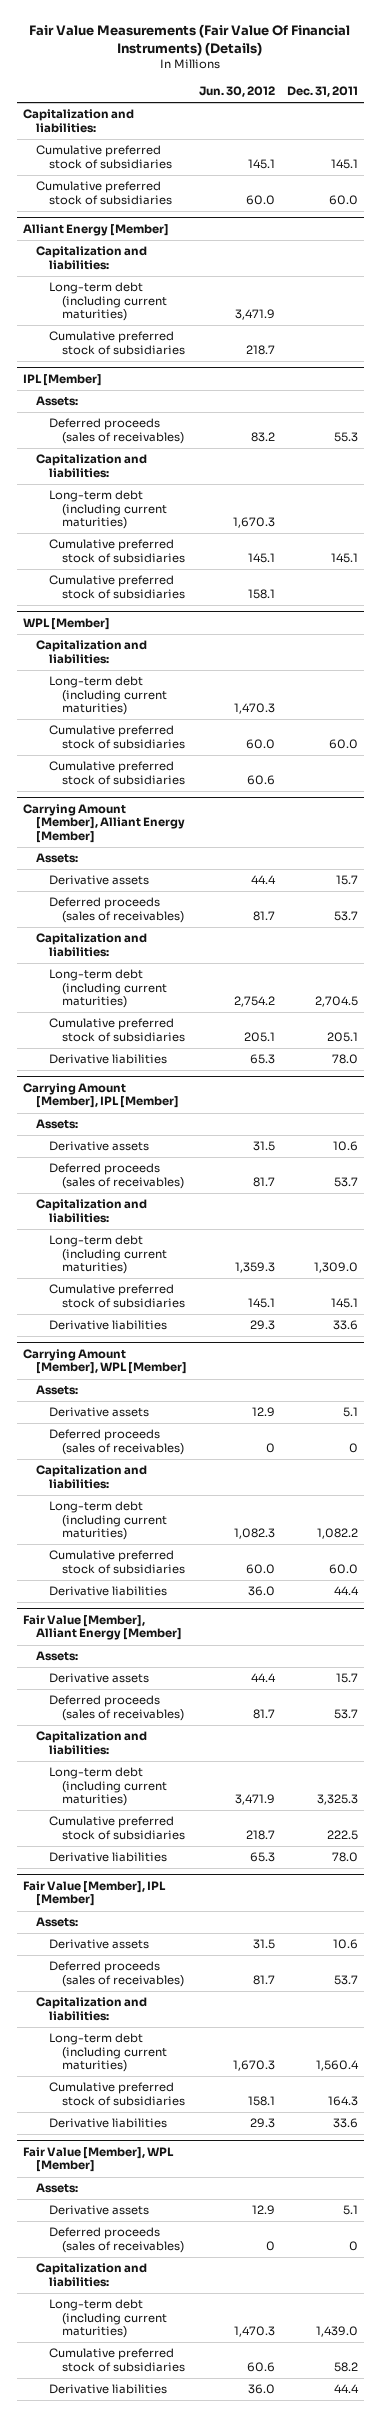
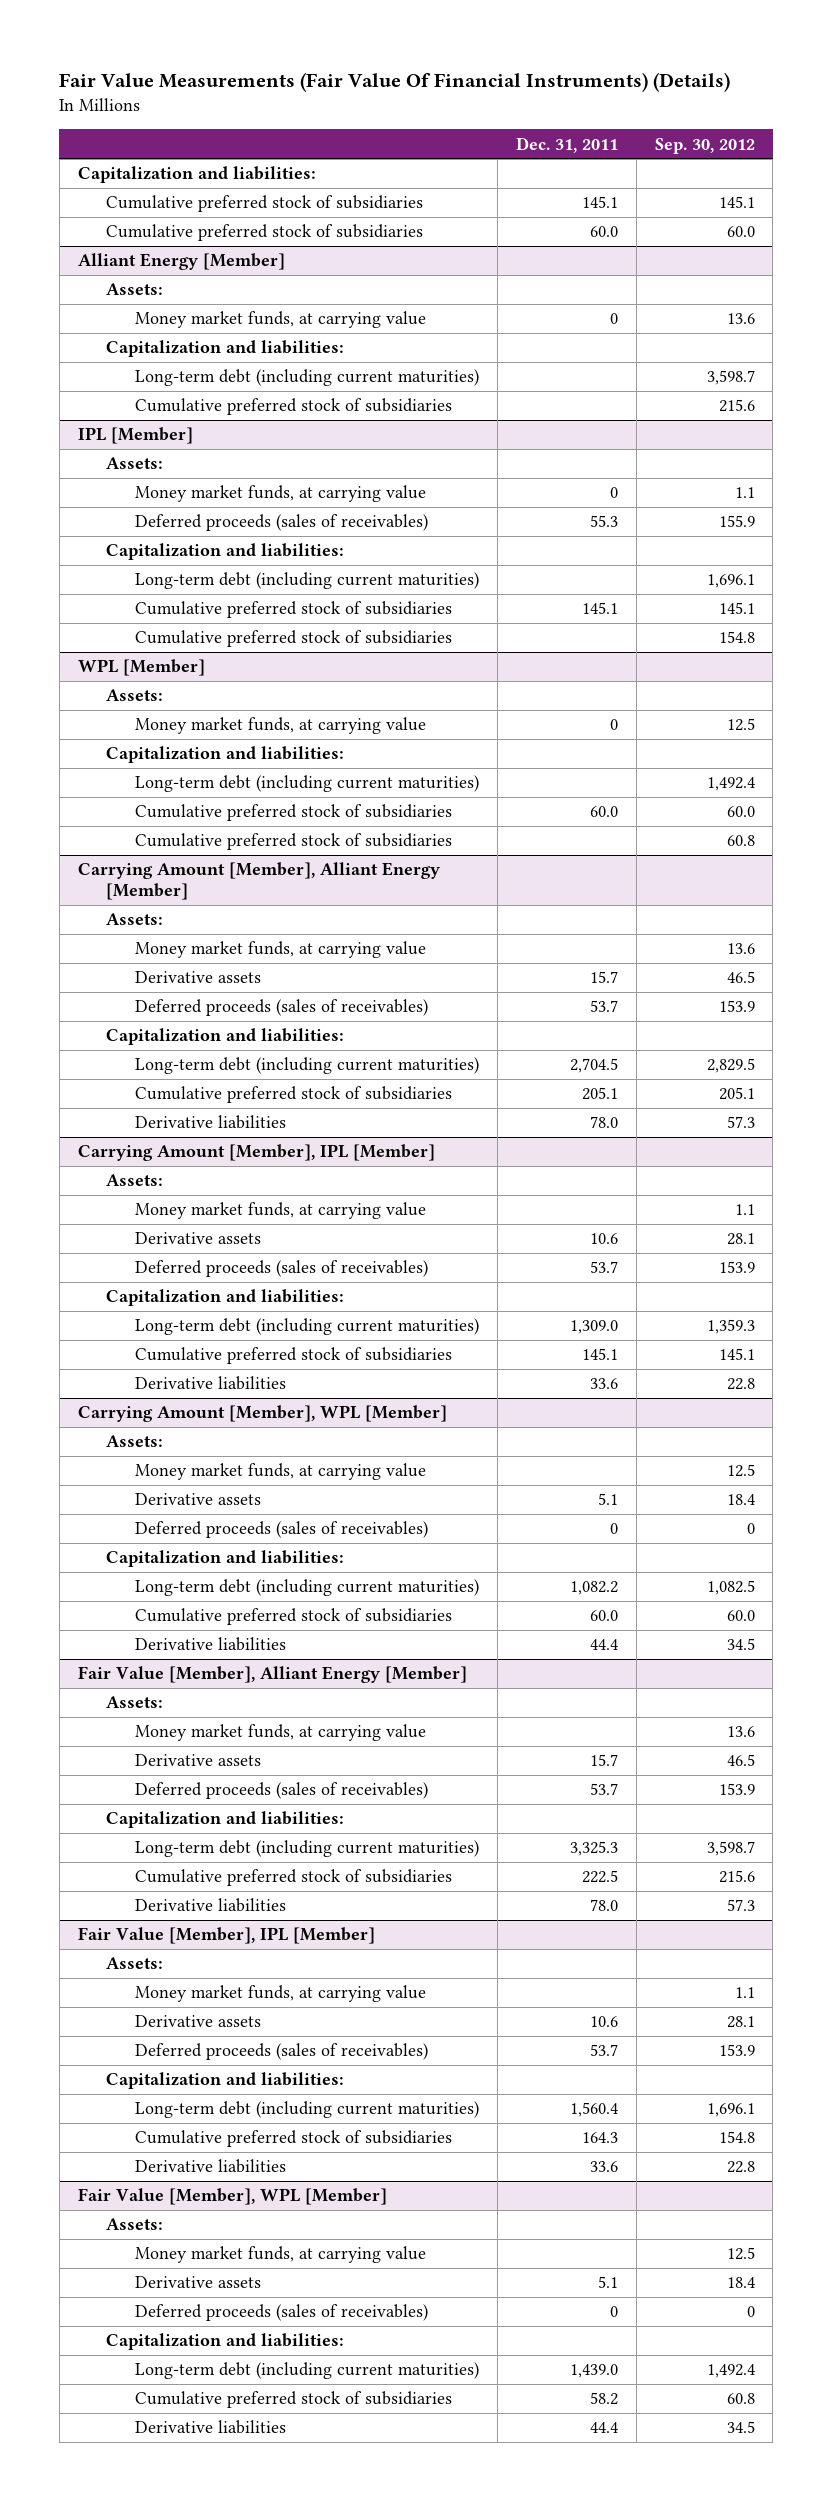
[198,86,275,98] Jun. 30, 2012 -> none
none -> [654,137,755,154] Sep. 30, 2012
none -> [106,283,164,296] Assets:
none -> [134,311,426,329] Money market funds, at carrying value
none -> [134,485,426,503] Money market funds, at carrying value
none -> [106,689,164,702] Assets:
none -> [134,717,426,735] Money market funds, at carrying value
none -> [134,941,426,959] Money market funds, at carrying value
none -> [134,1202,426,1220] Money market funds, at carrying value
none -> [134,1463,426,1481] Money market funds, at carrying value
none -> [134,1724,426,1742] Money market funds, at carrying value
none -> [134,1985,426,2003] Money market funds, at carrying value
none -> [134,2246,426,2264] Money market funds, at carrying value

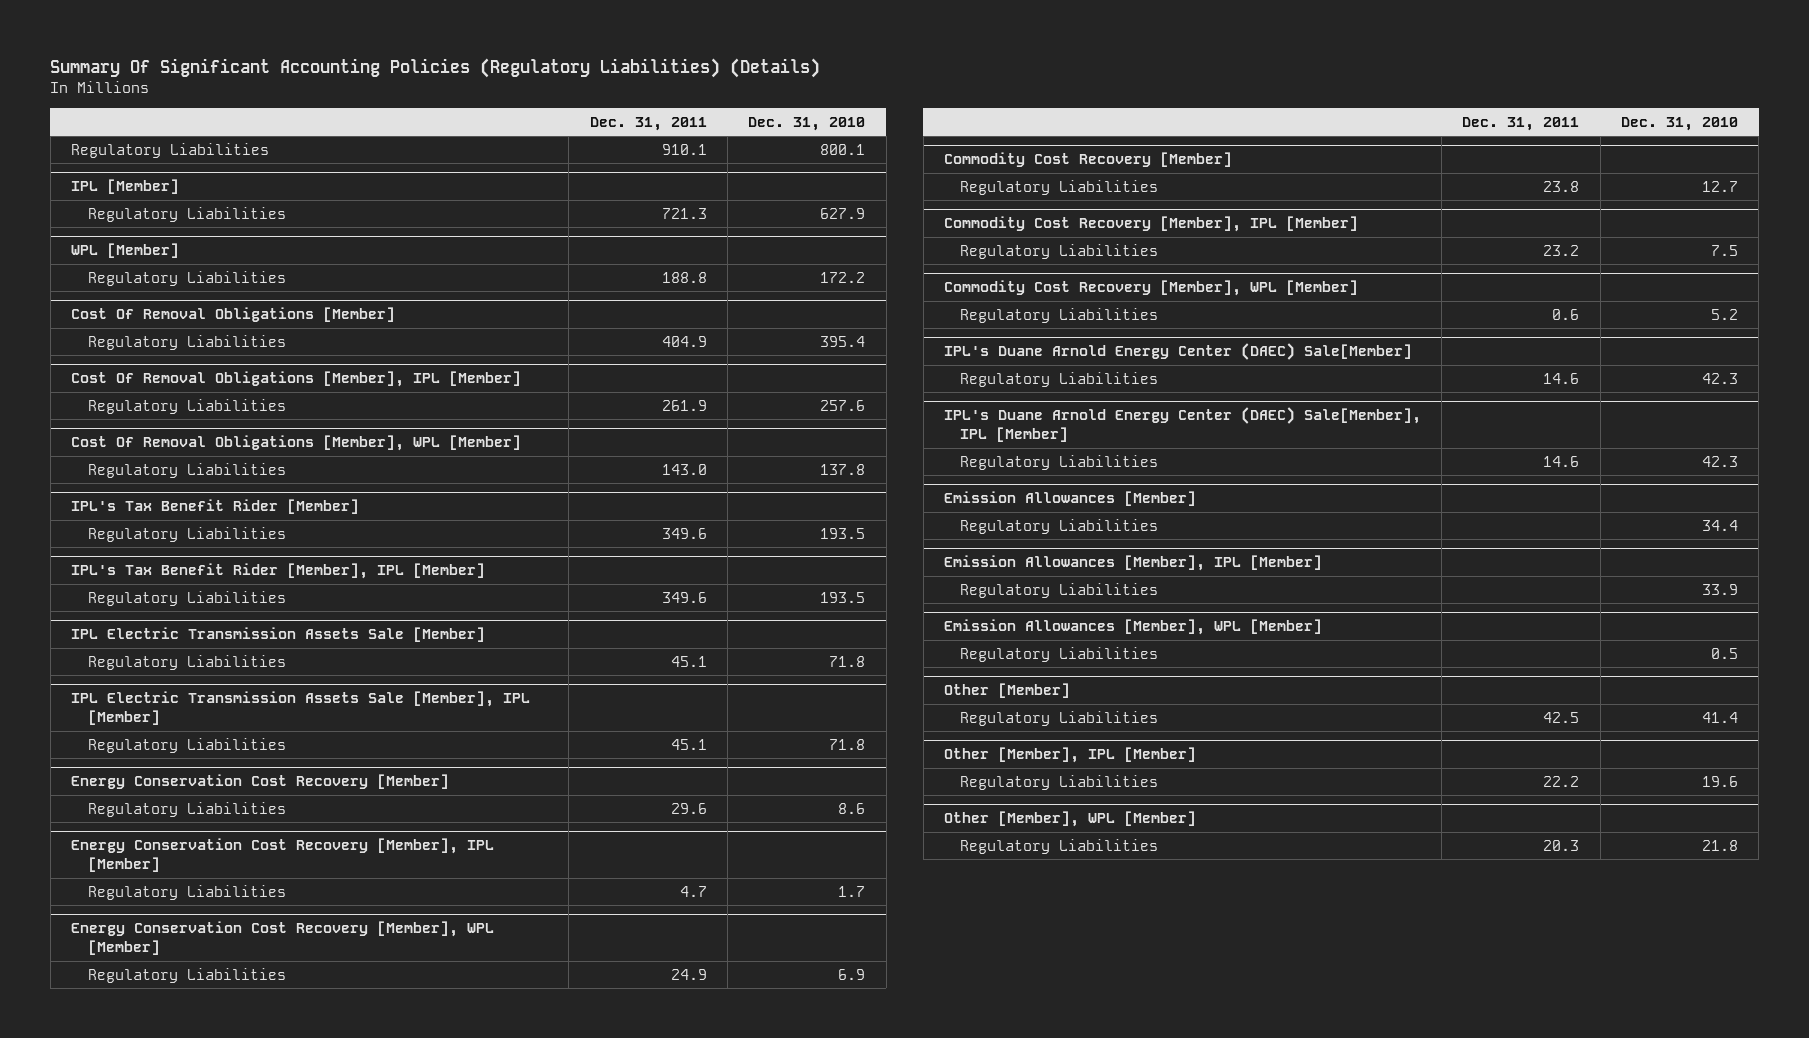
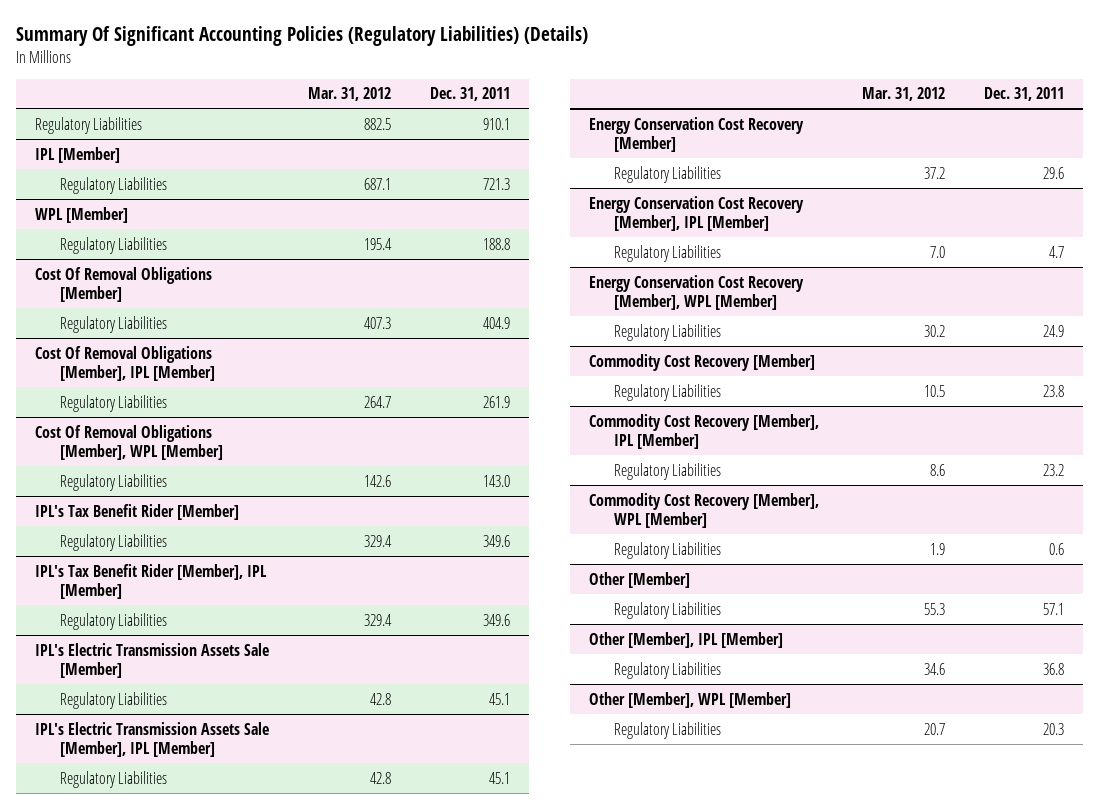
[748,116,866,131] Dec. 31, 2010 -> none
none -> [308,87,392,102] Mar. 31, 2012
[71,627,486,643] IPL Electric Transmission Assets Sale [Member] -> [35,642,270,679] IPL's Electric Transmission Assets Sale [Member]
[71,691,531,726] IPL Electric Transmission Assets Sale [Member], IPL [Member] -> [35,721,270,758] IPL's Electric Transmission Assets Sale [Member], IPL [Member]
[943,343,1412,361] IPL's Duane Arnold Energy Center (DAEC) Sale[Member] -> none
[960,371,1159,387] Regulatory Liabilities -> none
[943,407,1421,443] IPL's Duane Arnold Energy Center (DAEC) Sale[Member], IPL [Member] -> none
[960,454,1159,470] Regulatory Liabilities -> none
[943,491,1196,507] Emission Allowances [Member] -> none
[960,518,1159,534] Regulatory Liabilities -> none
[943,555,1322,572] Emission Allowances [Member], IPL [Member] -> none
[960,582,1159,598] Regulatory Liabilities -> none
[943,619,1322,636] Emission Allowances [Member], WPL [Member] -> none
[960,646,1159,662] Regulatory Liabilities -> none
[1543,711,1580,723] 42.5 -> [1042,602,1064,615] 57.1
[1543,775,1580,787] 22.2 -> [1042,662,1064,675] 36.8

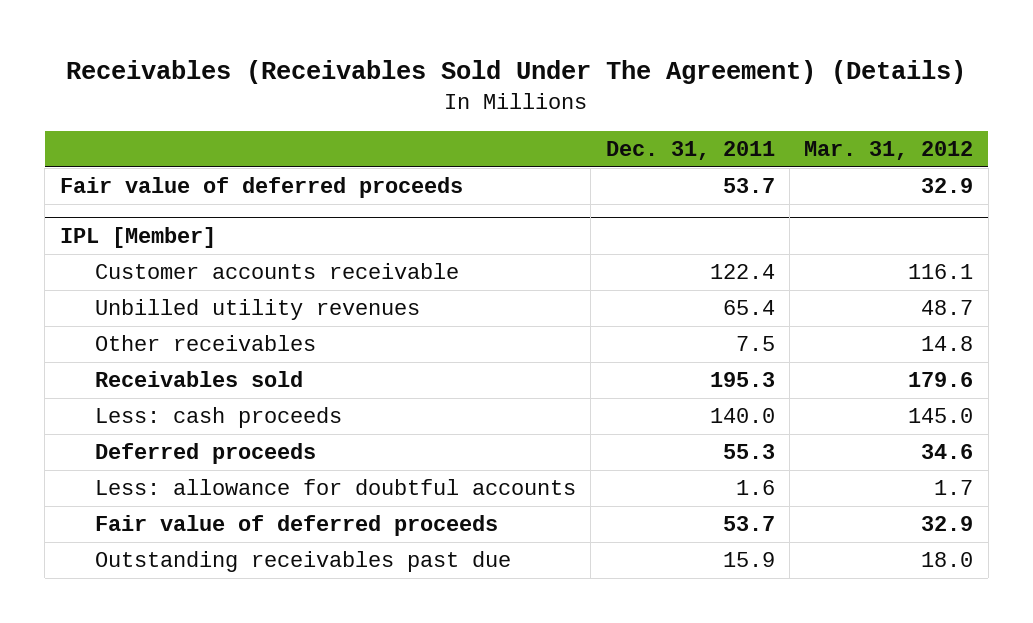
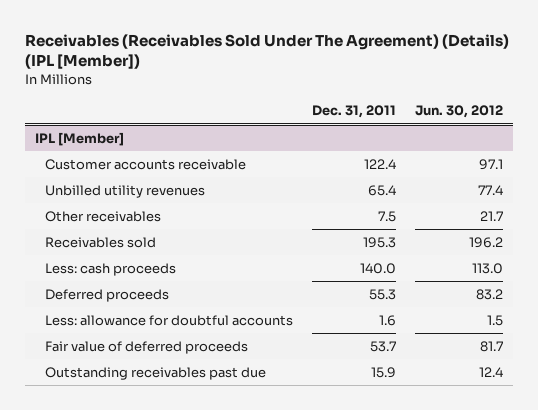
[66,59,967,84] Receivables (Receivables Sold Under The Agreement) (Details) -> [25,33,510,70] Receivables (Receivables Sold Under The Agreement) (Details) (IPL [Member])
[804,141,974,161] Mar. 31, 2012 -> none
none -> [415,105,504,119] Jun. 30, 2012
[59,177,463,199] Fair value of deferred proceeds -> none

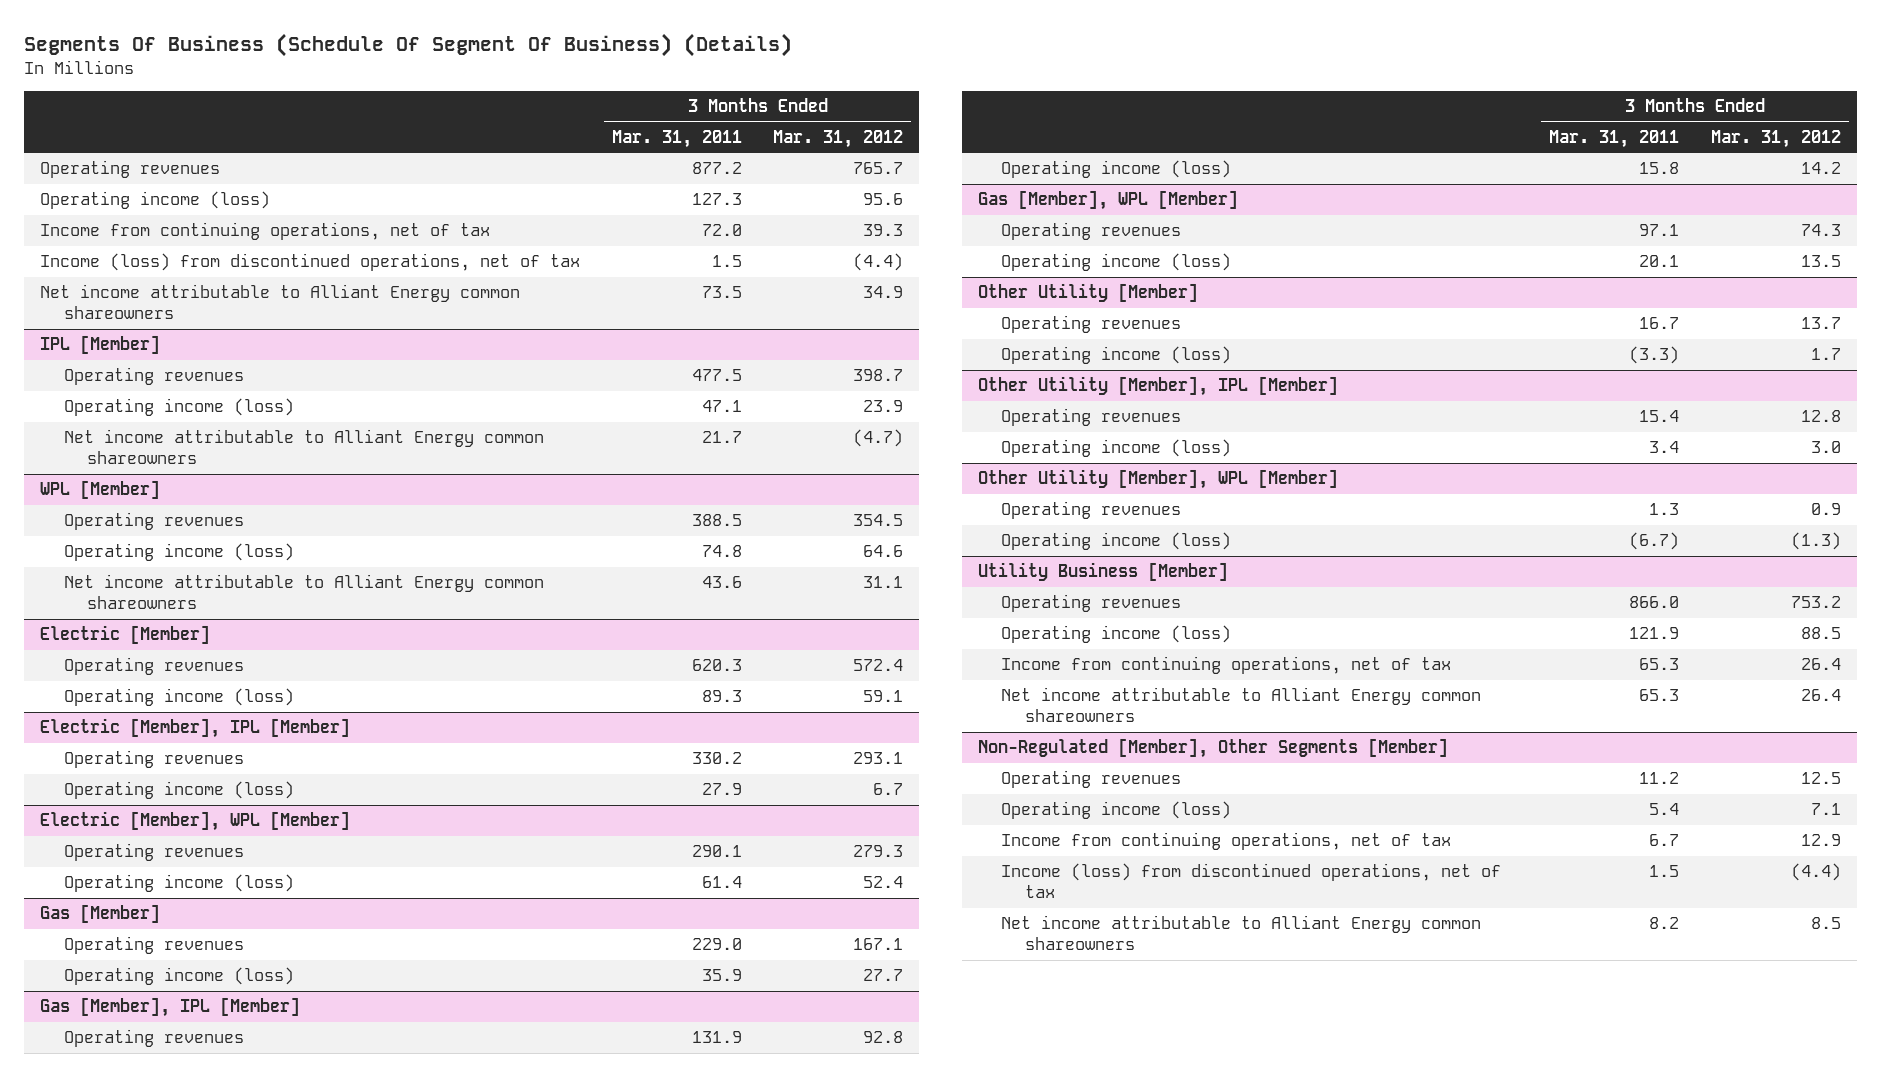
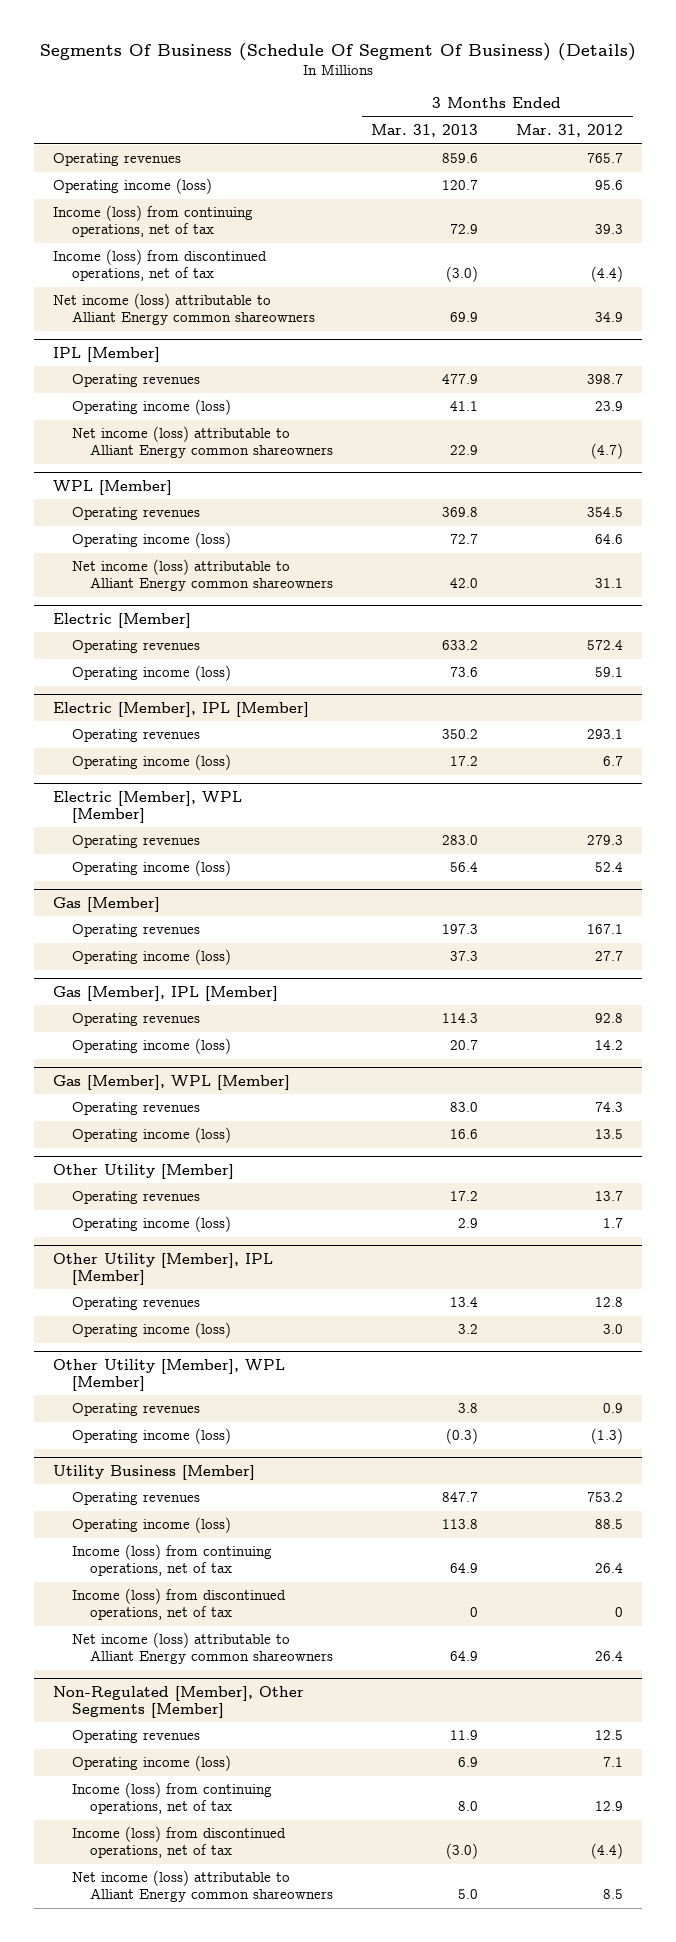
[611,129,742,148] Mar. 31, 2011 -> none
none -> [371,124,479,138] Mar. 31, 2013
[40,222,491,241] Income from continuing operations, net of tax -> [52,205,253,238] Income (loss) from continuing operations, net of tax
[40,284,521,320] Net income attributable to Alliant Energy common shareowners -> [52,293,315,326] Net income (loss) attributable to Alliant Energy common shareowners
[63,429,544,465] Net income attributable to Alliant Energy common shareowners -> [71,426,334,459] Net income (loss) attributable to Alliant Energy common shareowners
[63,574,544,610] Net income attributable to Alliant Energy common shareowners -> [71,559,334,592] Net income (loss) attributable to Alliant Energy common shareowners
[1001,656,1452,675] Income from continuing operations, net of tax -> [71,1544,272,1577] Income (loss) from continuing operations, net of tax
none -> [71,1588,286,1621] Income (loss) from discontinued operations, net of tax
[1001,687,1482,723] Net income attributable to Alliant Energy common shareowners -> [71,1632,334,1665] Net income (loss) attributable to Alliant Energy common shareowners
[1001,832,1452,851] Income from continuing operations, net of tax -> [71,1782,272,1815] Income (loss) from continuing operations, net of tax
[1001,915,1482,951] Net income attributable to Alliant Energy common shareowners -> [71,1870,334,1903] Net income (loss) attributable to Alliant Energy common shareowners

